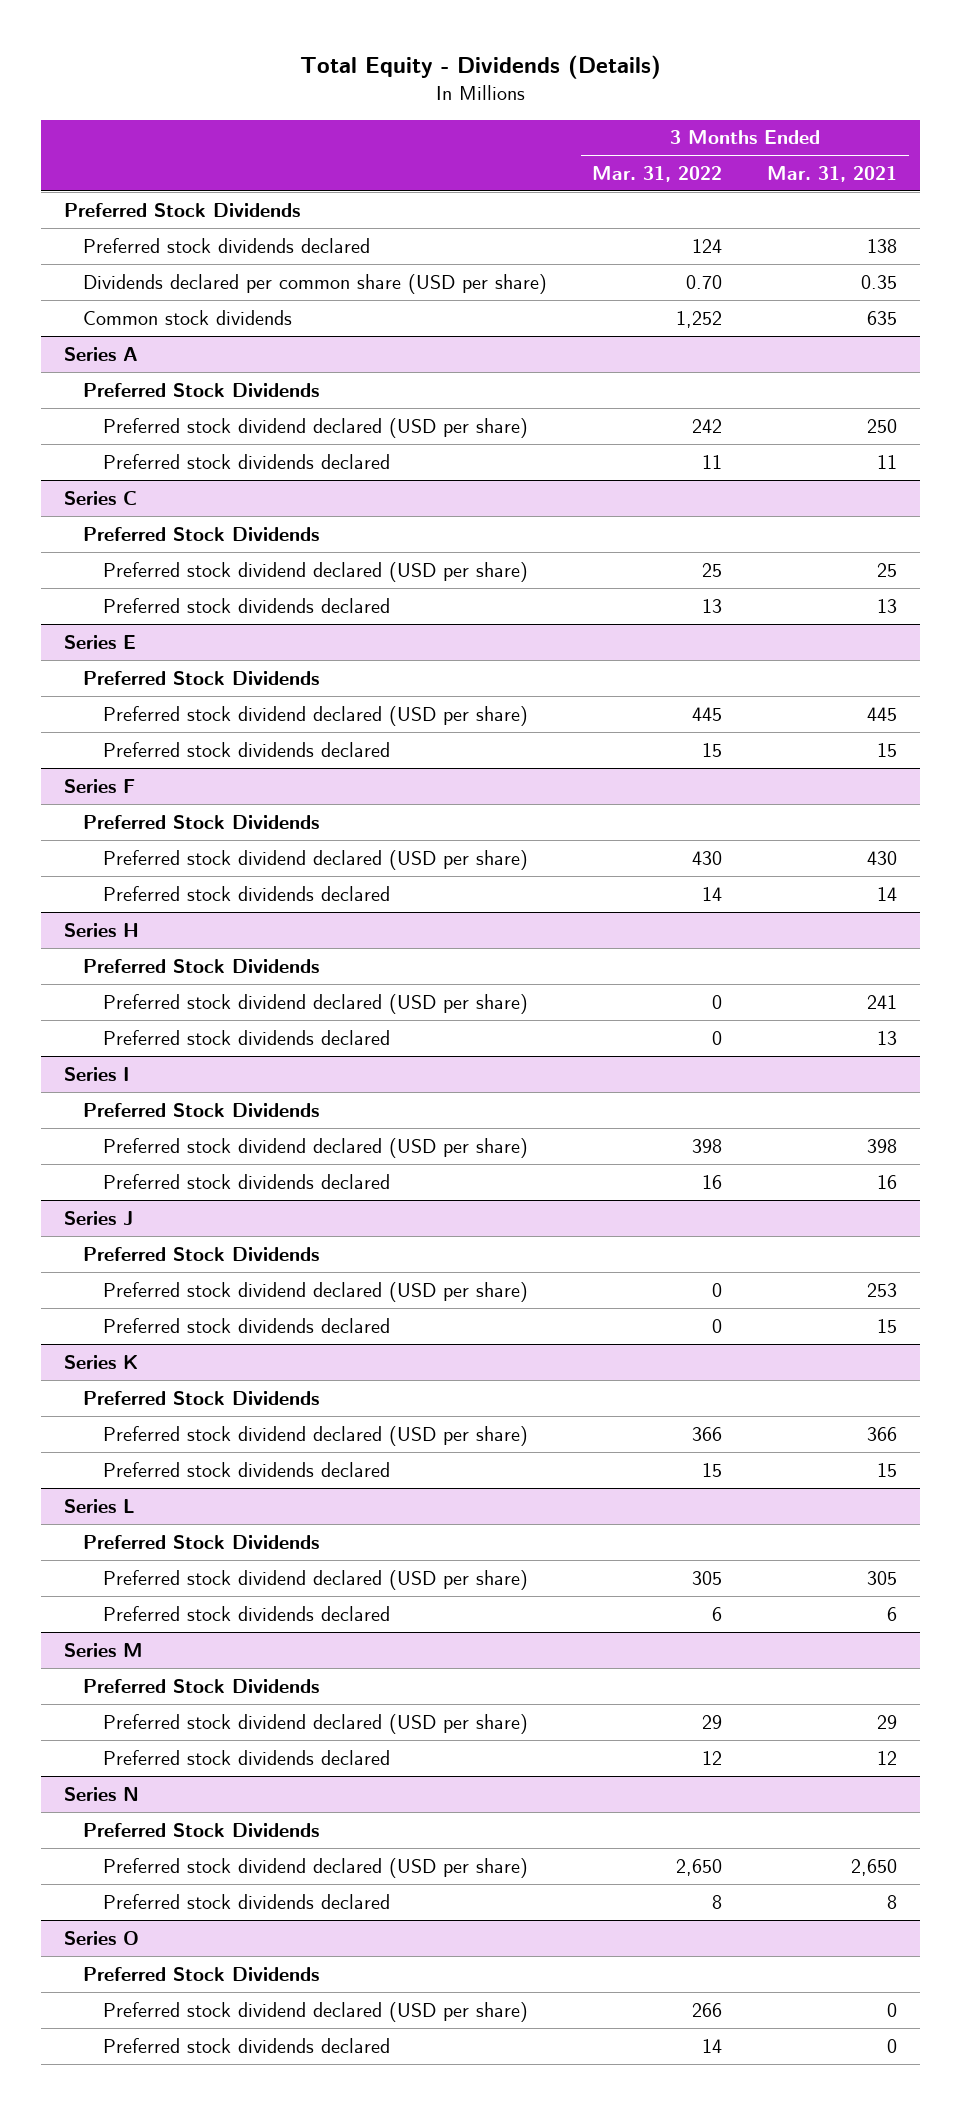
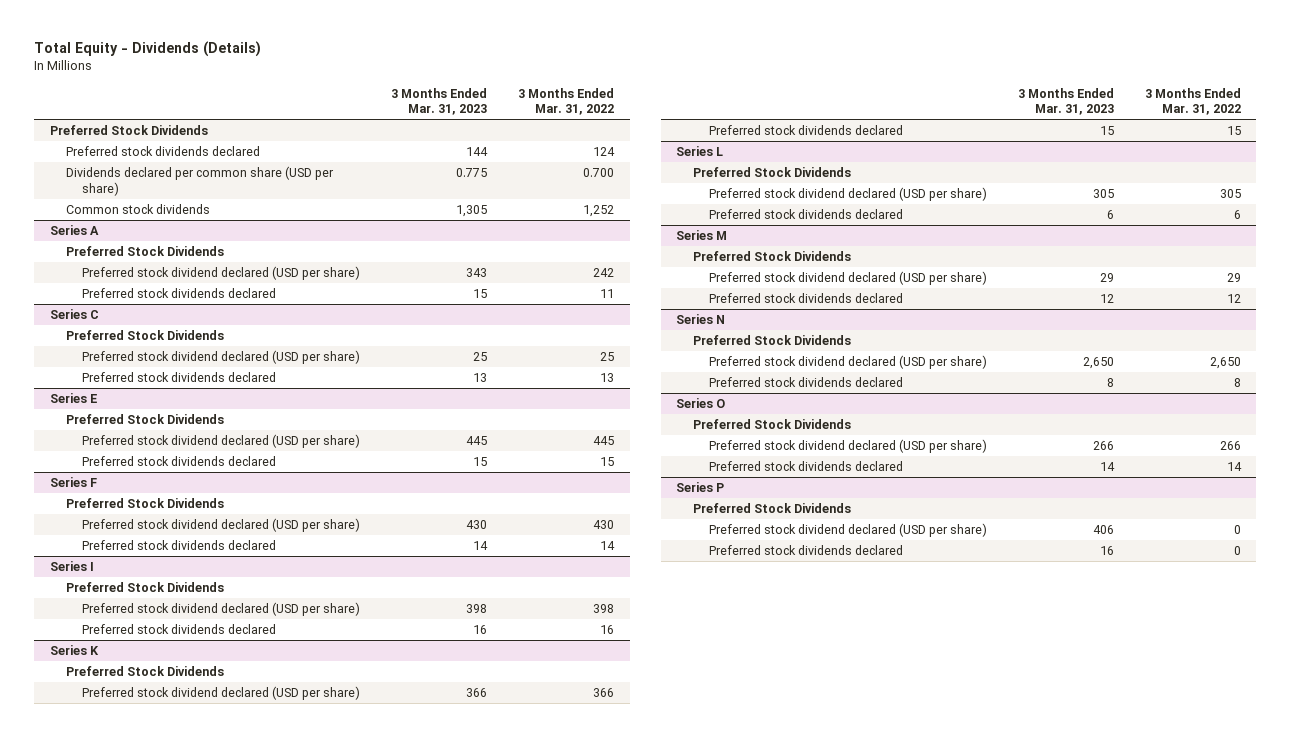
[767,165,898,182] Mar. 31, 2021 -> none
none -> [391,87,488,116] 3 Months Ended Mar. 31, 2023
[686,274,723,289] 0.70 -> [583,168,615,178] 0.700
[63,922,139,937] Series H -> none
[83,958,320,973] Preferred Stock Dividends -> none
[102,993,528,1014] Preferred stock dividend declared (USD per share) -> none
[102,1029,390,1045] Preferred stock dividends declared -> none
[63,1210,133,1225] Series J -> none
[83,1246,320,1261] Preferred Stock Dividends -> none
[102,1281,528,1302] Preferred stock dividend declared (USD per share) -> none
[102,1317,390,1333] Preferred stock dividends declared -> none
none -> [676,482,725,493] Series P
none -> [692,503,851,514] Preferred Stock Dividends
none -> [709,523,988,538] Preferred stock dividend declared (USD per share)
none -> [709,545,904,556] Preferred stock dividends declared

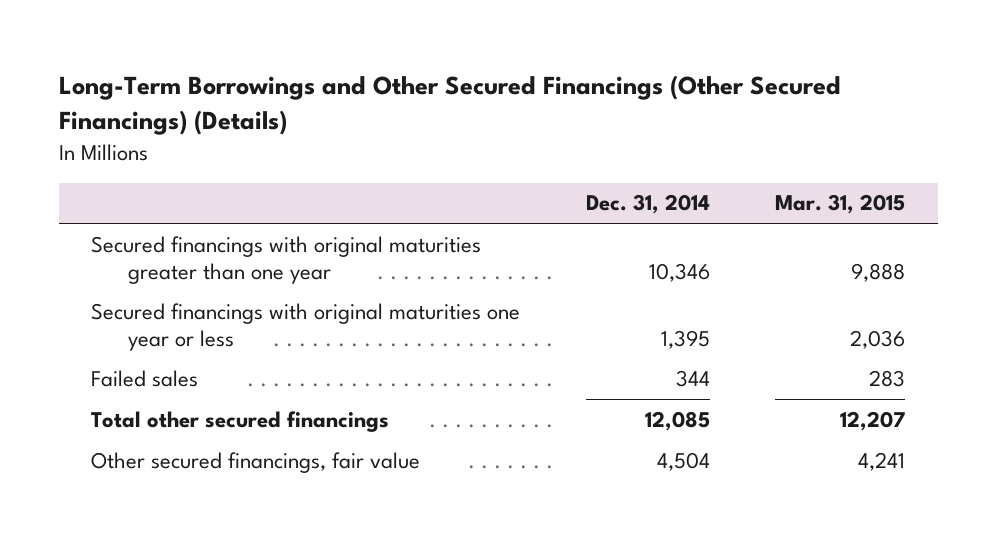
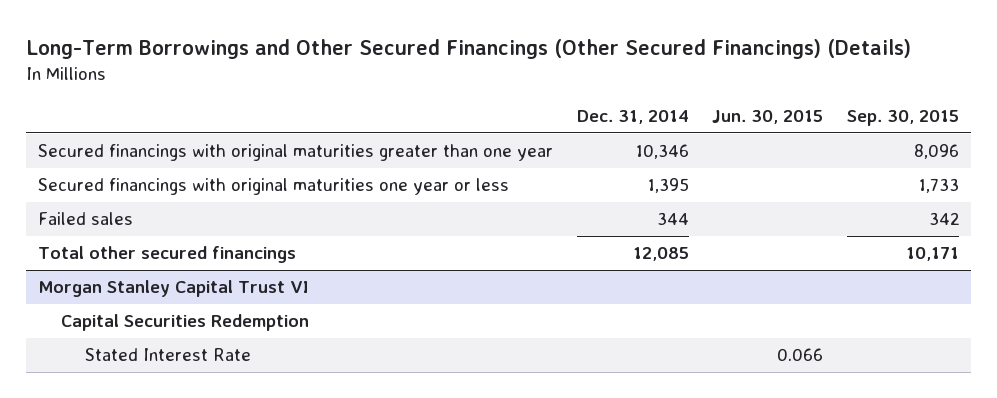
[775,194,906,215] Mar. 31, 2015 -> none
none -> [712,110,824,125] Jun. 30, 2015
none -> [847,110,960,127] Sep. 30, 2015
[91,451,421,473] Other secured financings, fair value -> none
none -> [38,280,309,298] Morgan Stanley Capital Trust VI
none -> [61,314,310,332] Capital Securities Redemption
none -> [84,348,251,362] Stated Interest Rate

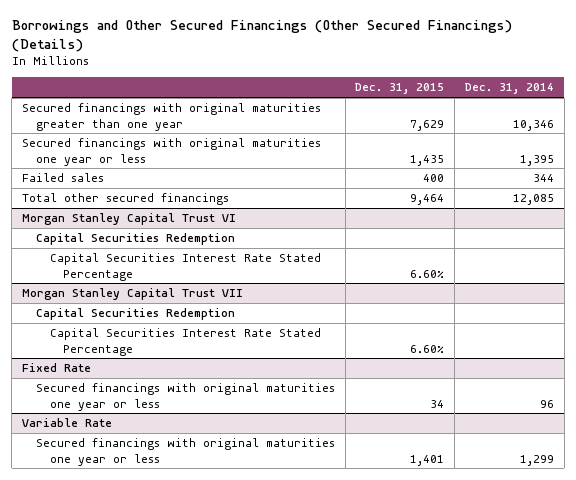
[26,39,912,60] Long-Term Borrowings and Other Secured Financings (Other Secured Financings) (Details) -> [11,20,512,53] Borrowings and Other Secured Financings (Other Secured Financings) (Details)
[712,110,824,125] Jun. 30, 2015 -> none
[847,110,960,127] Sep. 30, 2015 -> none
none -> [355,83,445,95] Dec. 31, 2015
[84,348,251,362] Stated Interest Rate -> [49,253,321,281] Capital Securities Interest Rate Stated Percentage
none -> [22,288,244,301] Morgan Stanley Capital Trust VII
none -> [35,308,235,321] Capital Securities Redemption
none -> [49,328,321,356] Capital Securities Interest Rate Stated Percentage
none -> [22,363,92,373] Fixed Rate
none -> [35,383,335,411] Secured financings with original maturities one year or less
none -> [22,418,113,428] Variable Rate
none -> [35,438,335,466] Secured financings with original maturities one year or less

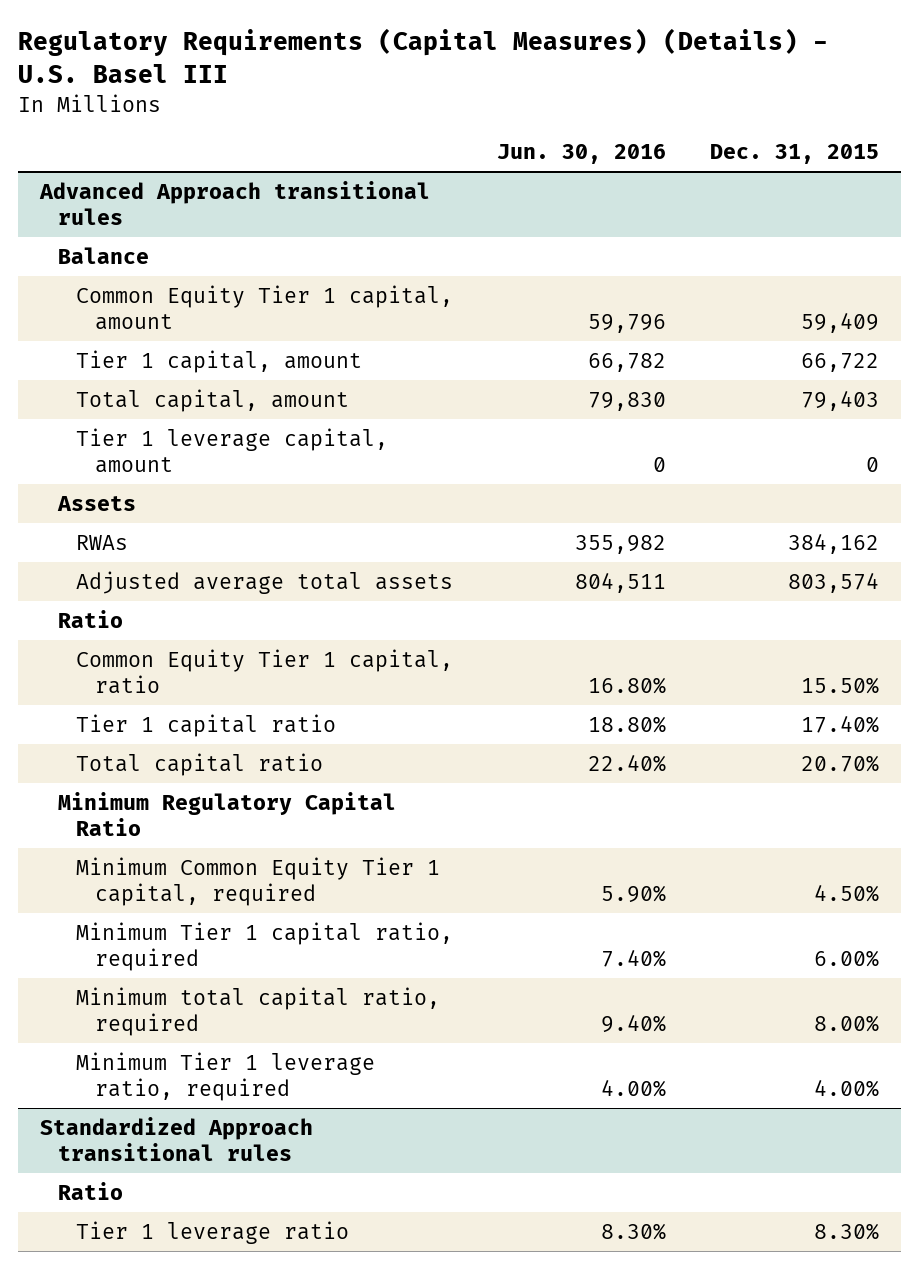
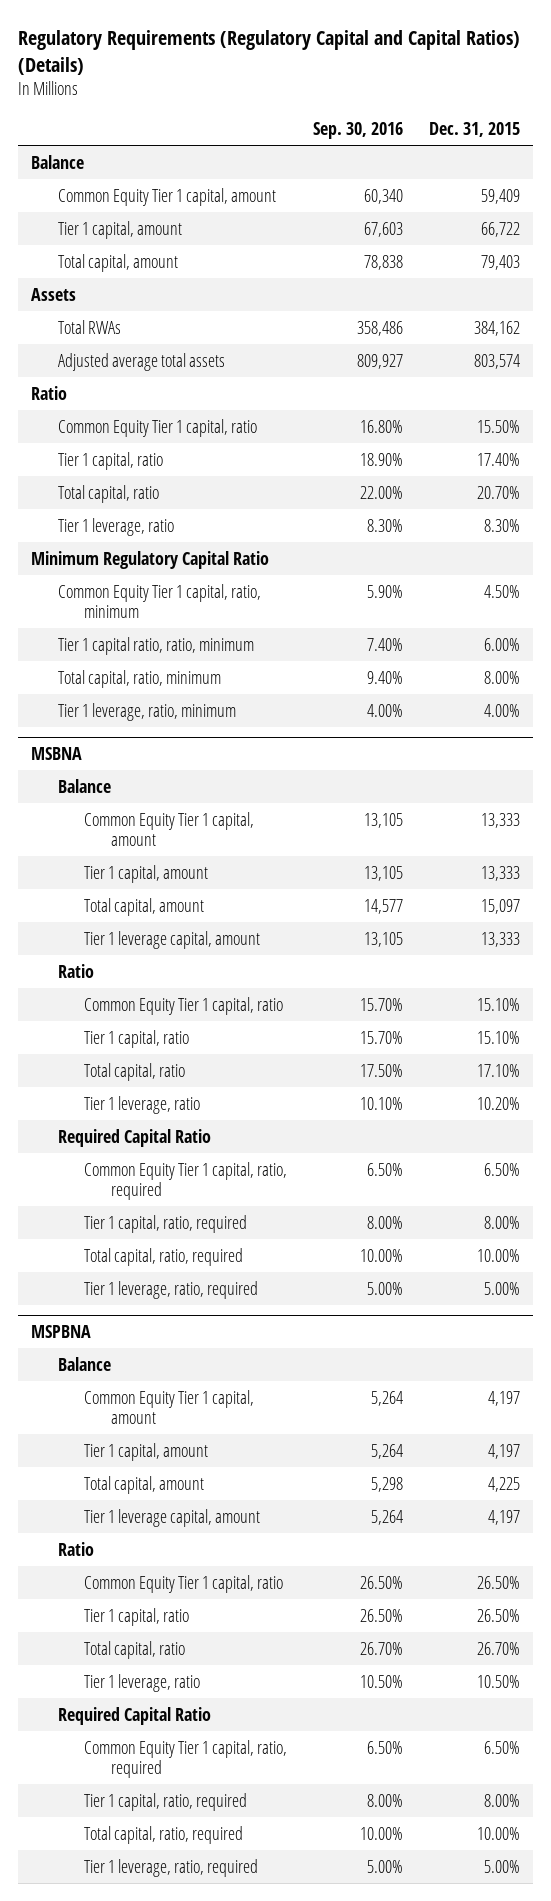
[17,28,828,84] Regulatory Requirements (Capital Measures) (Details) - U.S. Basel III -> [18,30,521,75] Regulatory Requirements (Regulatory Capital and Capital Ratios) (Details)
[497,144,667,165] Jun. 30, 2016 -> none
none -> [313,121,404,139] Sep. 30, 2016
[38,180,430,226] Advanced Approach transitional rules -> none
[76,427,389,474] Tier 1 leverage capital, amount -> none
[76,534,129,550] RWAs -> [57,319,121,334] Total RWAs
[76,713,337,737] Tier 1 capital ratio -> [57,451,163,470] Tier 1 capital, ratio
[76,752,324,776] Total capital ratio -> [57,484,159,503] Total capital, ratio
none -> [57,517,174,536] Tier 1 leverage, ratio
[39,1116,313,1162] Standardized Approach transitional rules -> none
[76,856,441,907] Minimum Common Equity Tier 1 capital, required -> [57,583,261,618] Common Equity Tier 1 capital, ratio, minimum
[76,921,454,972] Minimum Tier 1 capital ratio, required -> [57,636,254,655] Tier 1 capital ratio, ratio, minimum
[76,986,441,1037] Minimum total capital ratio, required -> [57,669,221,688] Total capital, ratio, minimum
[76,1051,376,1102] Minimum Tier 1 leverage ratio, required -> [57,702,236,721] Tier 1 leverage, ratio, minimum
none -> [31,746,83,760] MSBNA
none -> [57,778,111,793] Balance
none -> [84,811,255,846] Common Equity Tier 1 capital, amount
none -> [84,864,209,883] Tier 1 capital, amount
none -> [84,897,205,916] Total capital, amount
none -> [84,930,261,949] Tier 1 leverage capital, amount
none -> [84,996,284,1015] Common Equity Tier 1 capital, ratio
none -> [84,1029,190,1048] Tier 1 capital, ratio
none -> [84,1062,186,1081] Total capital, ratio
[76,1220,350,1244] Tier 1 leverage ratio -> [84,1095,201,1114] Tier 1 leverage, ratio
[814,1222,880,1240] 8.30% -> [476,1096,520,1110] 10.20%
none -> [57,1128,211,1147] Required Capital Ratio
none -> [84,1161,288,1200] Common Equity Tier 1 capital, ratio, required
none -> [84,1214,248,1233] Tier 1 capital, ratio, required
none -> [84,1247,244,1266] Total capital, ratio, required
none -> [84,1280,259,1299] Tier 1 leverage, ratio, required
none -> [31,1324,92,1338] MSPBNA
none -> [57,1356,111,1371] Balance
none -> [84,1389,255,1424] Common Equity Tier 1 capital, amount
none -> [84,1442,209,1461] Tier 1 capital, amount
none -> [84,1475,205,1494] Total capital, amount
none -> [84,1508,261,1527] Tier 1 leverage capital, amount
none -> [57,1541,94,1556] Ratio
none -> [84,1574,284,1593] Common Equity Tier 1 capital, ratio
none -> [84,1607,190,1626] Tier 1 capital, ratio
none -> [84,1640,186,1659] Total capital, ratio
none -> [84,1673,201,1692] Tier 1 leverage, ratio
none -> [57,1706,211,1725] Required Capital Ratio
none -> [84,1739,288,1778] Common Equity Tier 1 capital, ratio, required
none -> [84,1792,248,1811] Tier 1 capital, ratio, required
none -> [84,1825,244,1844] Total capital, ratio, required
none -> [84,1858,259,1877] Tier 1 leverage, ratio, required

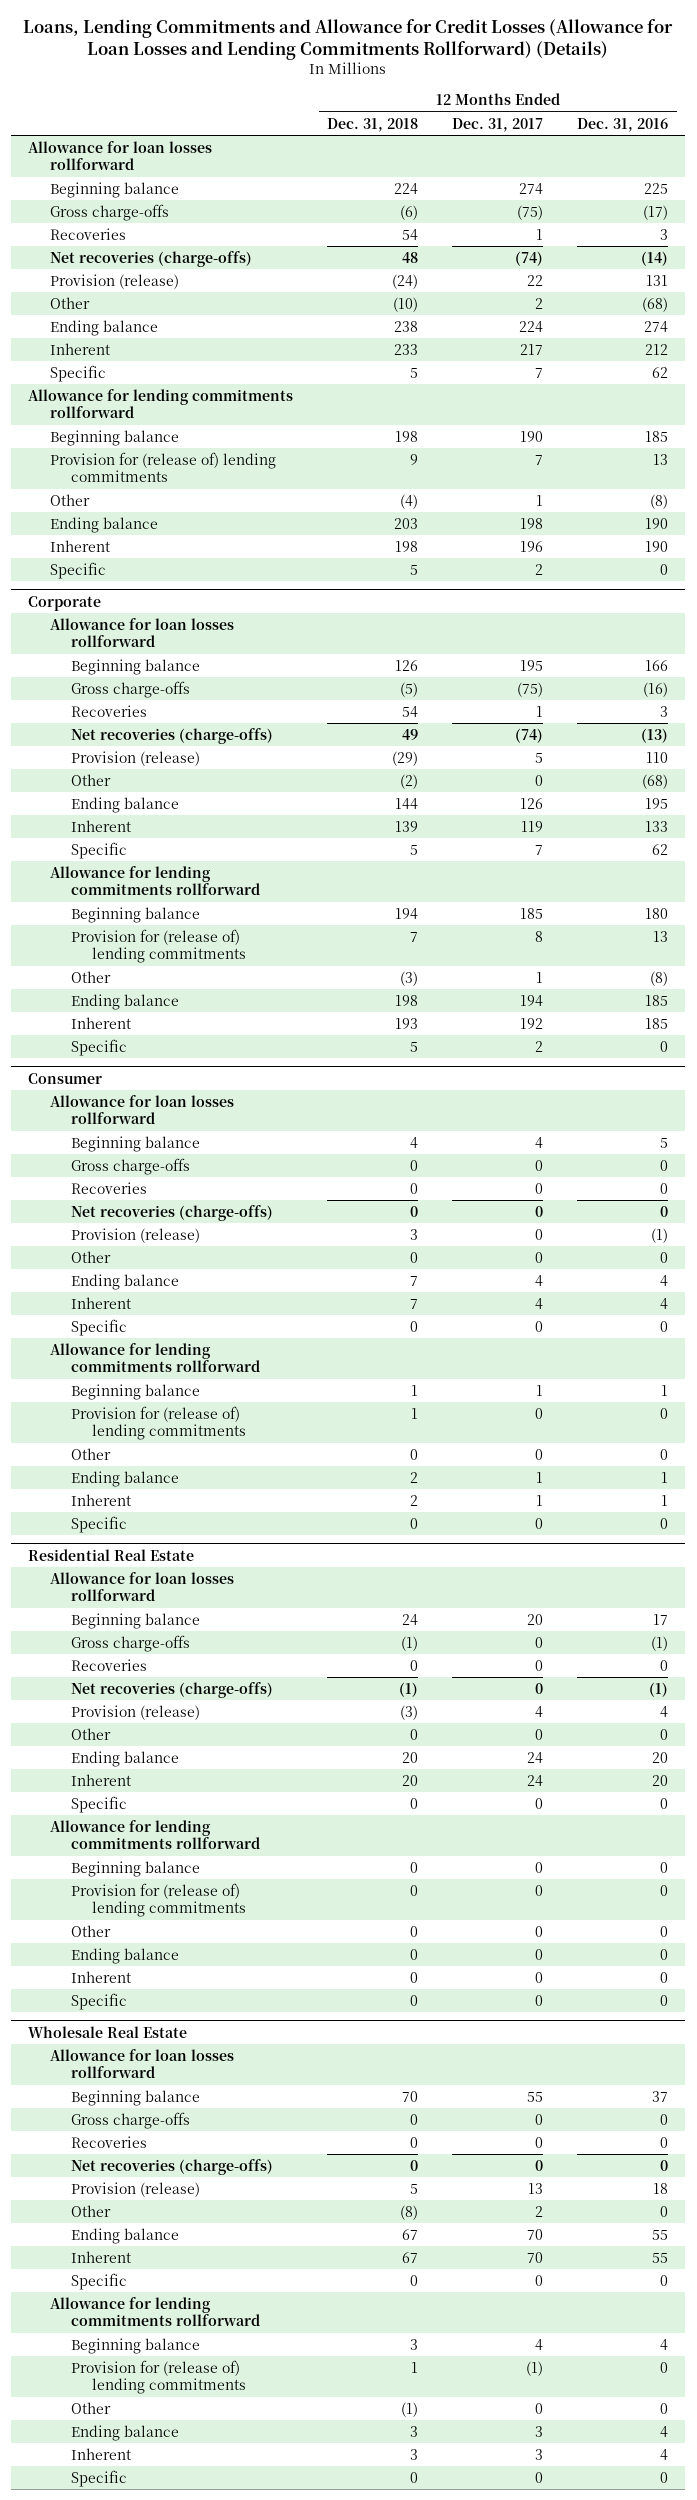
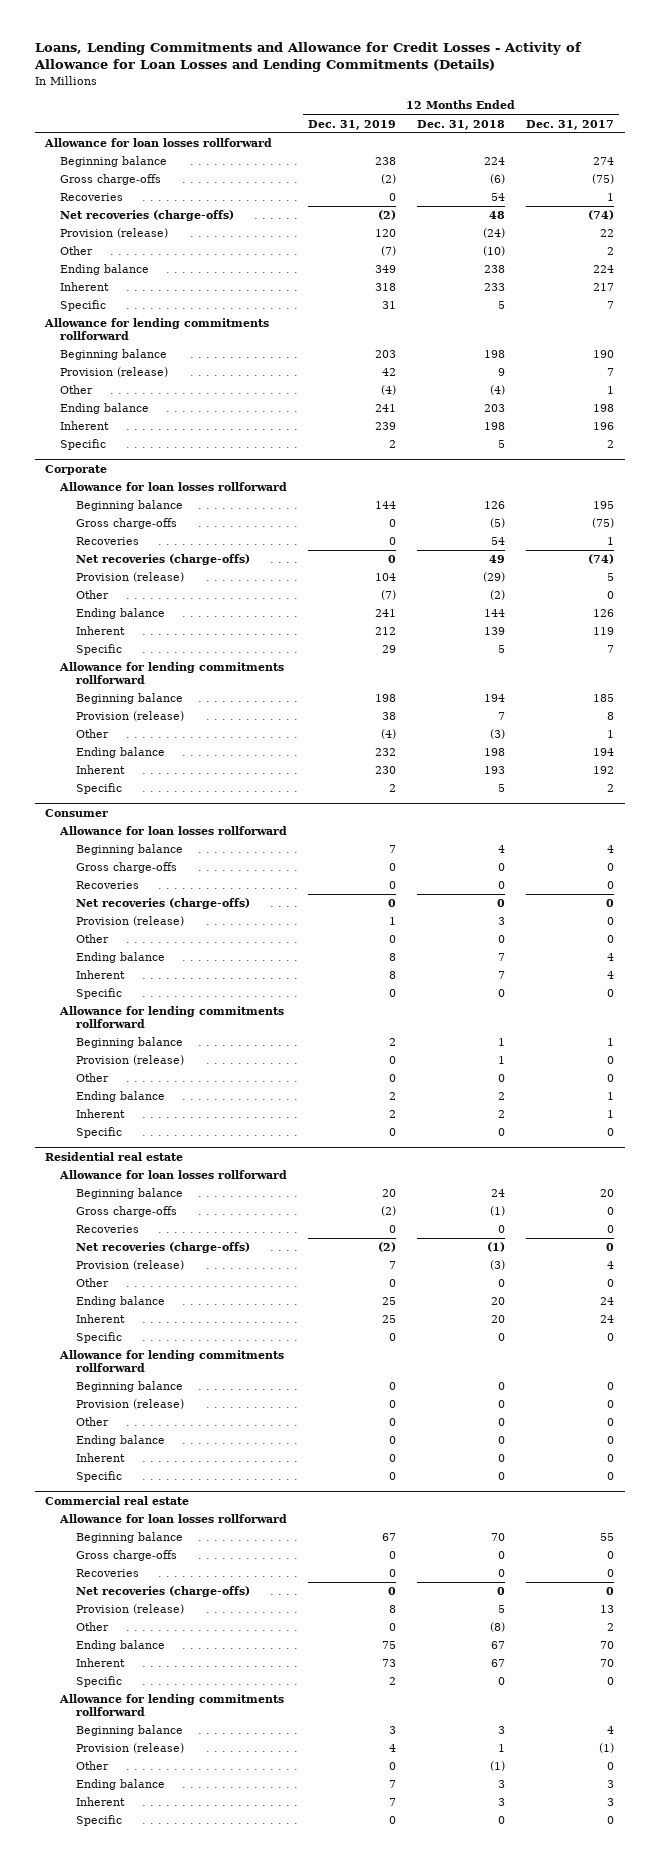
[23,19,674,61] Loans, Lending Commitments and Allowance for Credit Losses (Allowance for Loan Losses and Lending Commitments Rollforward) (Details) -> [33,42,582,73] Loans, Lending Commitments and Allowance for Credit Losses - Activity of Allowance for Loan Losses and Lending Commitments (Details)
[577,117,669,132] Dec. 31, 2016 -> none
none -> [308,119,397,130] Dec. 31, 2019
[49,451,276,483] Provision for (release of) lending commitments -> [60,367,169,378] Provision (release)
[70,928,247,964] Provision for (release of) lending commitments -> [75,711,184,722] Provision (release)
[70,1405,247,1441] Provision for (release of) lending commitments -> [75,1055,184,1066] Provision (release)
[28,1548,195,1561] Residential Real Estate -> [45,1151,184,1161] Residential real estate
[70,1882,247,1918] Provision for (release of) lending commitments -> [75,1399,184,1410] Provision (release)
[28,2025,188,2038] Wholesale Real Estate -> [45,1495,190,1505] Commercial real estate
[70,2359,247,2395] Provision for (release of) lending commitments -> [75,1743,184,1754] Provision (release)

